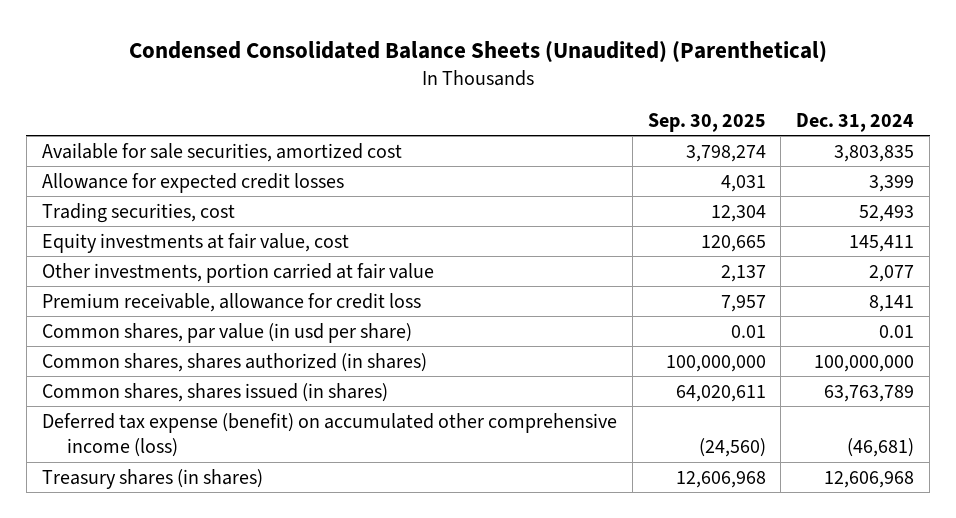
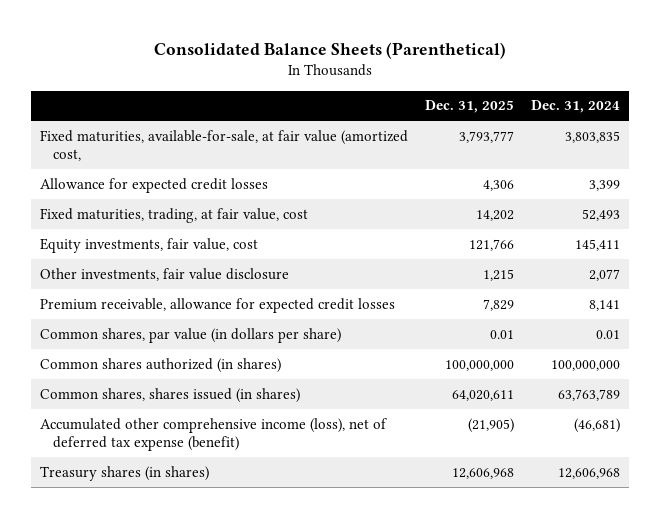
[129,40,828,63] Condensed Consolidated Balance Sheets (Unaudited) (Parenthetical) -> [153,41,506,59] Consolidated Balance Sheets (Parenthetical)
[647,112,766,132] Sep. 30, 2025 -> none
none -> [424,100,514,114] Dec. 31, 2025
[41,142,402,162] Available for sale securities, amortized cost -> [39,129,408,162] Fixed maturities, available-for-sale, at fair value (amortized cost,
[41,202,235,223] Trading securities, cost -> [39,207,308,223] Fixed maturities, trading, at fair value, cost
[41,232,349,253] Equity investments at fair value, cost -> [39,237,258,253] Equity investments, fair value, cost
[41,262,434,283] Other investments, portion carried at fair value -> [39,267,289,281] Other investments, fair value disclosure
[41,292,421,312] Premium receivable, allowance for credit loss -> [39,297,395,313] Premium receivable, allowance for expected credit losses
[41,322,412,343] Common shares, par value (in usd per share) -> [39,327,341,343] Common shares, par value (in dollars per share)
[41,352,427,372] Common shares, shares authorized (in shares) -> [39,357,281,373] Common shares authorized (in shares)
[41,412,617,458] Deferred tax expense (benefit) on accumulated other comprehensive income (loss) -> [39,417,387,452] Accumulated other comprehensive income (loss), net of deferred tax expense (benefit)

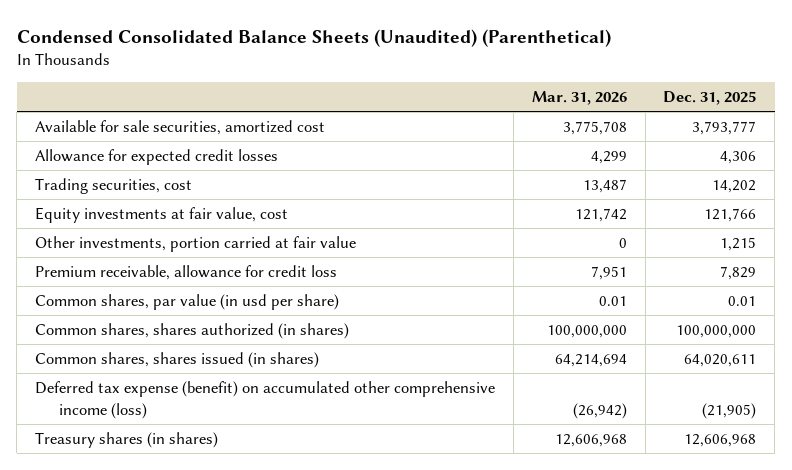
[153,41,506,59] Consolidated Balance Sheets (Parenthetical) -> [16,28,611,47] Condensed Consolidated Balance Sheets (Unaudited) (Parenthetical)
[531,100,621,114] Dec. 31, 2024 -> none
none -> [531,91,627,106] Mar. 31, 2026
[39,129,408,162] Fixed maturities, available-for-sale, at fair value (amortized cost, -> [35,120,326,136] Available for sale securities, amortized cost
[39,207,308,223] Fixed maturities, trading, at fair value, cost -> [35,178,193,195] Trading securities, cost
[39,237,258,253] Equity investments, fair value, cost -> [35,207,289,224] Equity investments at fair value, cost
[39,267,289,281] Other investments, fair value disclosure -> [35,236,357,253] Other investments, portion carried at fair value
[39,297,395,313] Premium receivable, allowance for expected credit losses -> [35,265,338,281] Premium receivable, allowance for credit loss
[39,327,341,343] Common shares, par value (in dollars per share) -> [35,294,340,311] Common shares, par value (in usd per share)
[39,357,281,373] Common shares authorized (in shares) -> [35,323,350,340] Common shares, shares authorized (in shares)
[39,417,387,452] Accumulated other comprehensive income (loss), net of deferred tax expense (benefit) -> [35,381,496,419] Deferred tax expense (benefit) on accumulated other comprehensive income (loss)

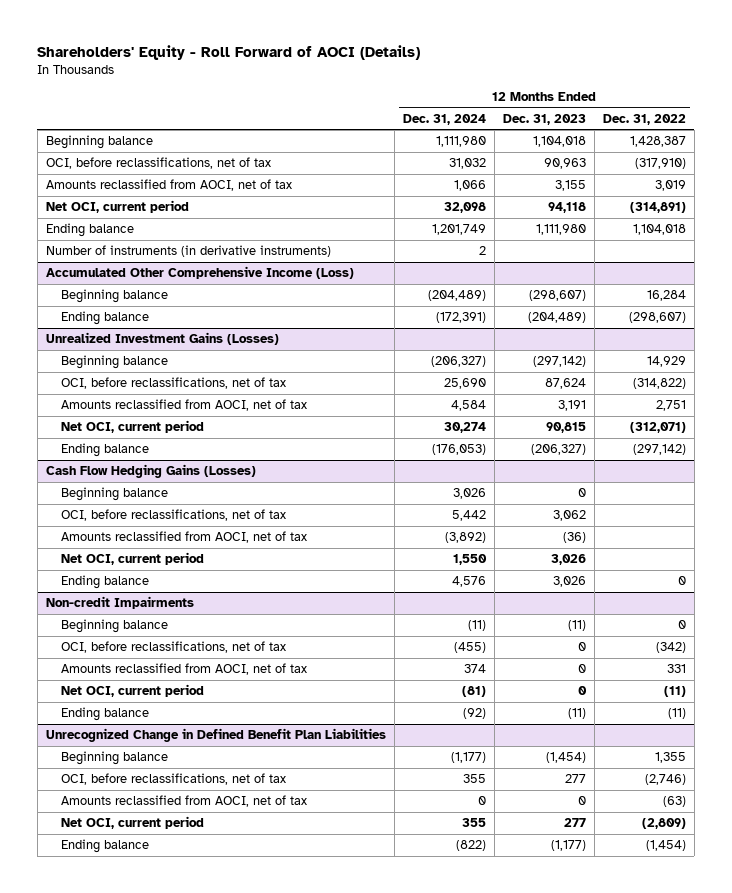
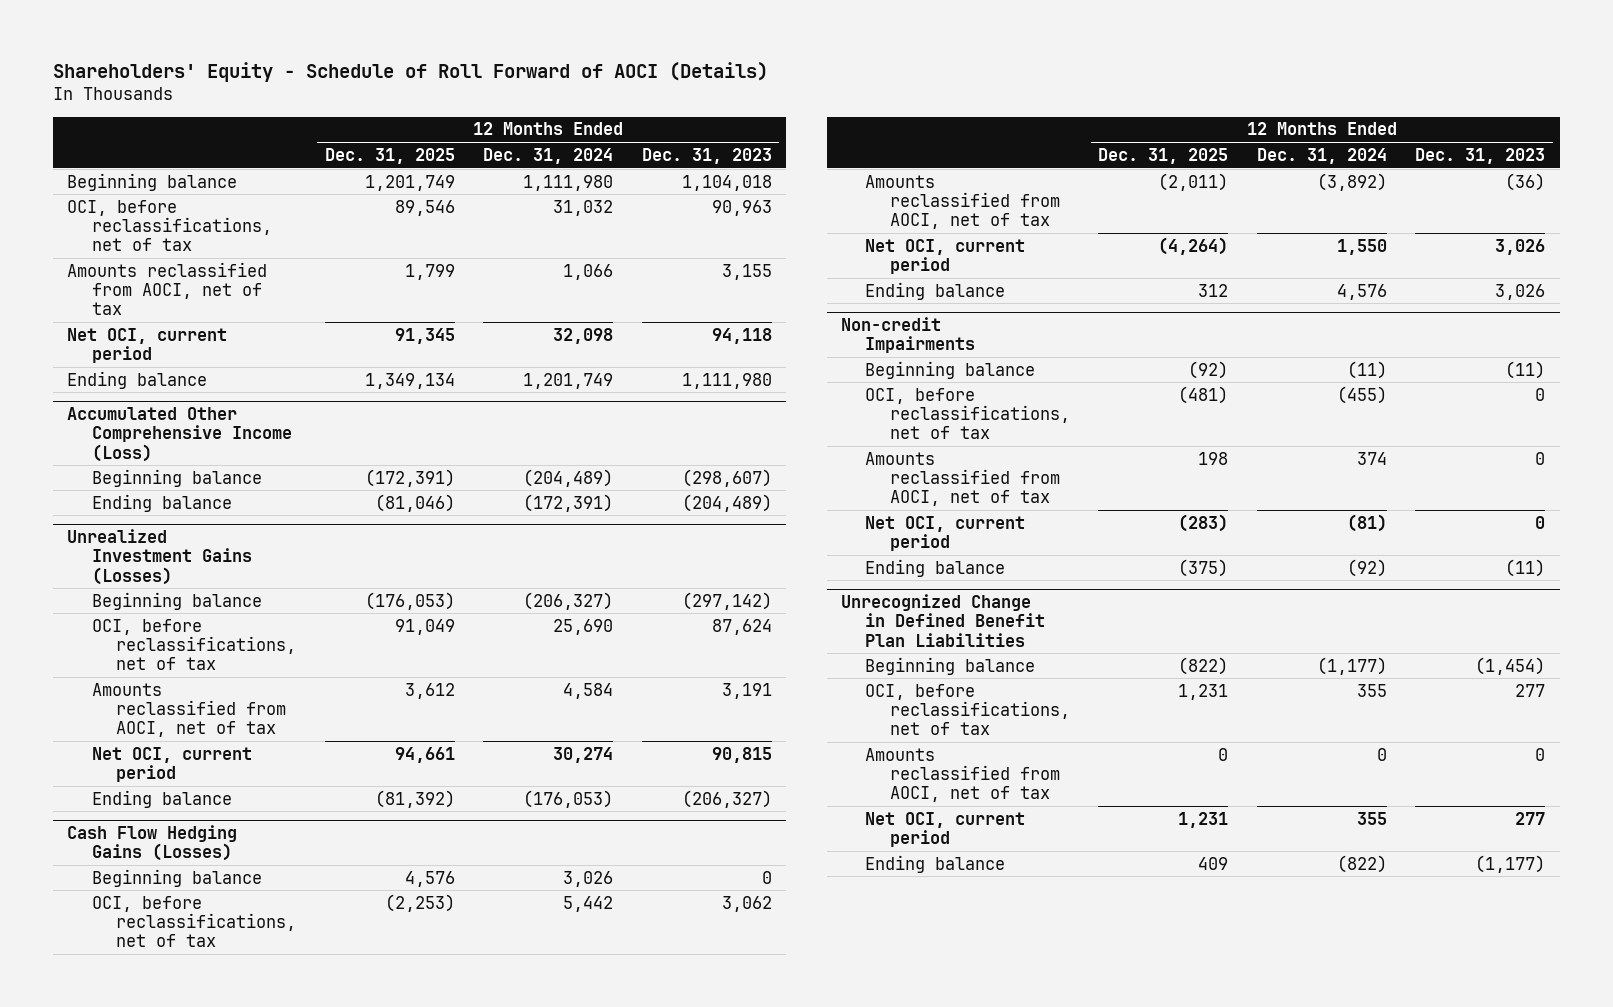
[37,44,421,60] Shareholders' Equity - Roll Forward of AOCI (Details) -> [53,62,769,83] Shareholders' Equity - Schedule of Roll Forward of AOCI (Details)
[602,113,686,125] Dec. 31, 2022 -> none
none -> [324,147,455,164] Dec. 31, 2025
[45,245,331,258] Number of instruments (in derivative instruments) -> none

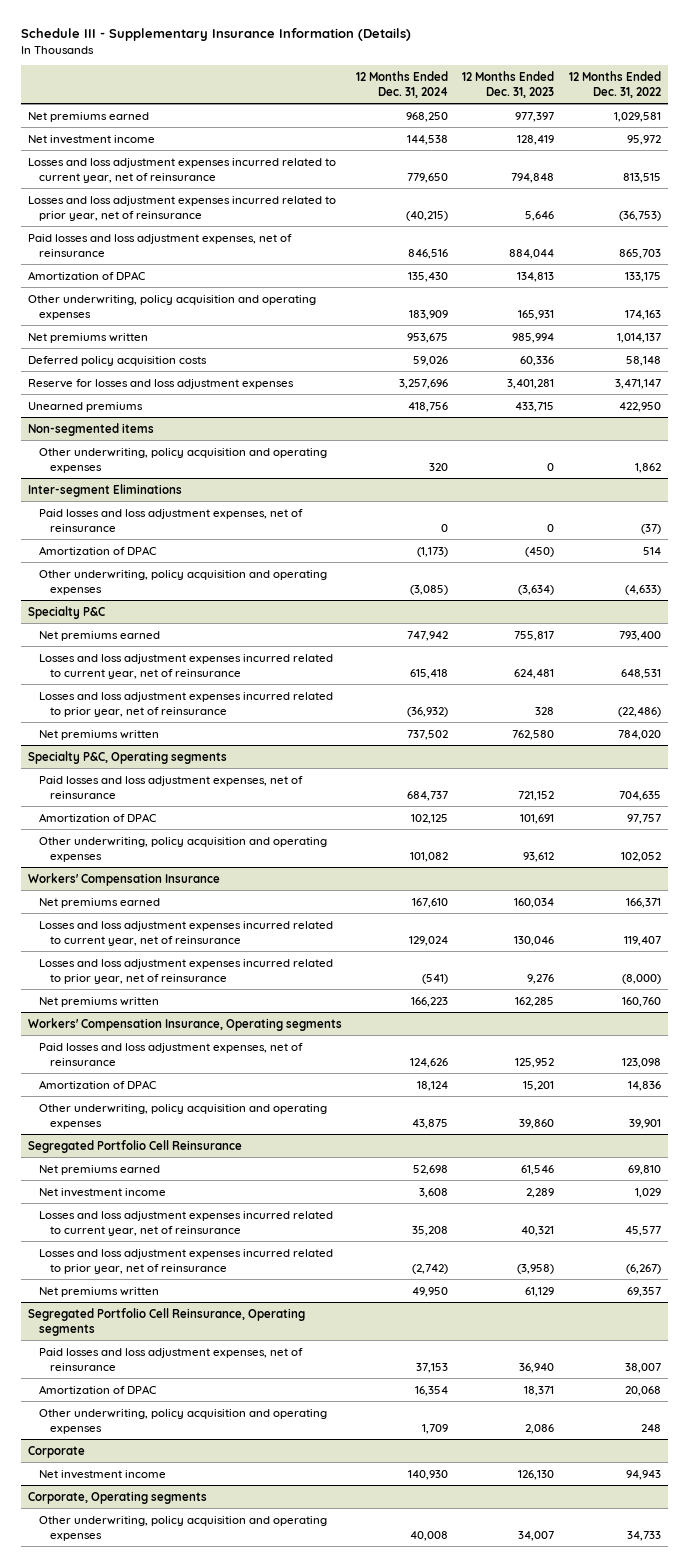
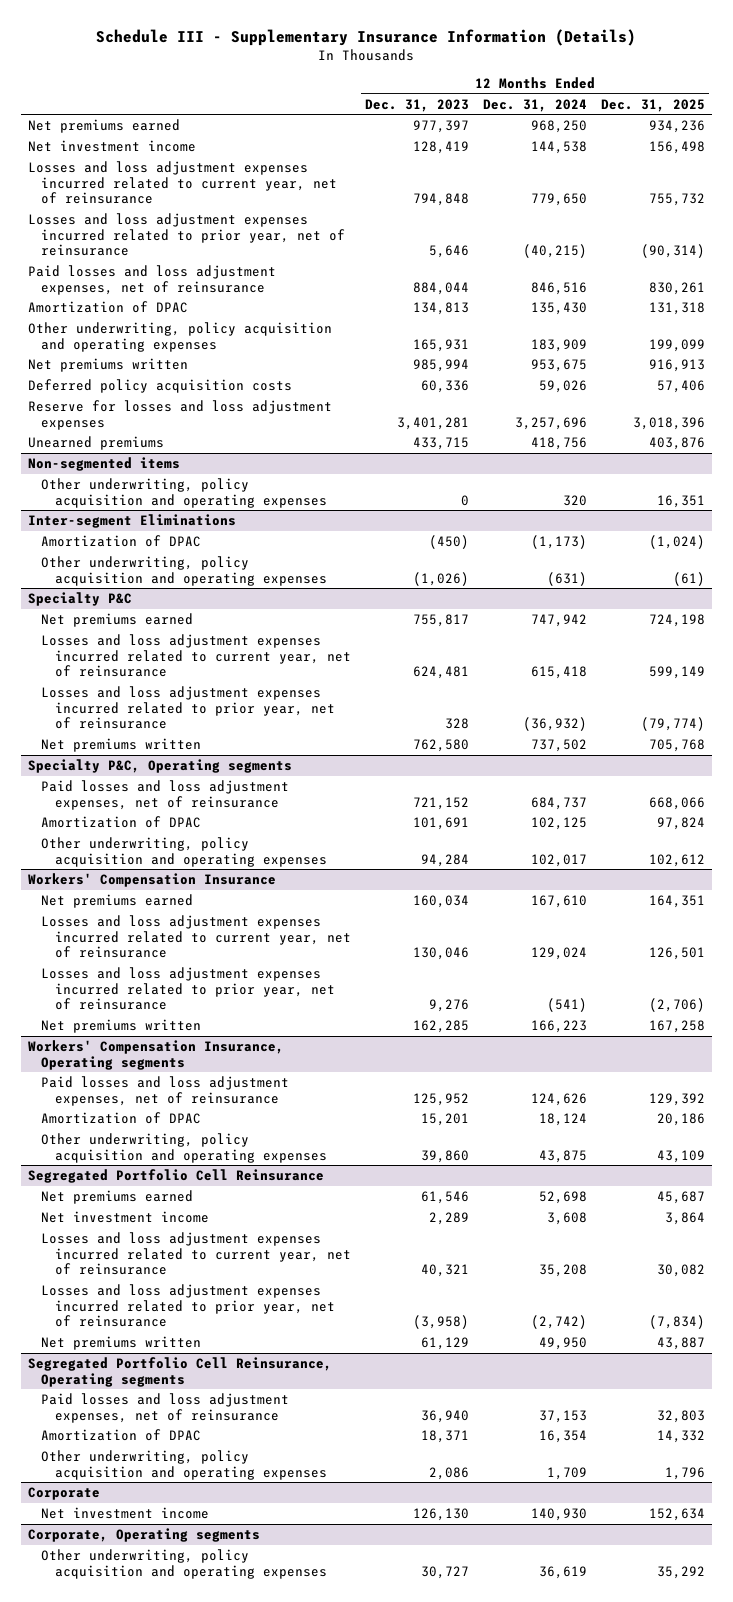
[568,70,661,98] 12 Months Ended Dec. 31, 2022 -> none
none -> [600,98,705,112] Dec. 31, 2025
[38,508,303,532] Paid losses and loss adjustment expenses, net of reinsurance -> none
[410,584,449,595] (3,085) -> [546,571,587,586] (631)
[518,584,555,595] (3,634) -> [412,571,469,586] (1,026)
[410,851,449,862] 101,082 -> [530,853,587,867] 102,017
[523,851,555,862] 93,612 -> [420,853,469,867] 94,284
[410,1530,449,1541] 40,008 -> [538,1565,587,1579] 36,619
[518,1530,555,1541] 34,007 -> [420,1565,469,1579] 30,727

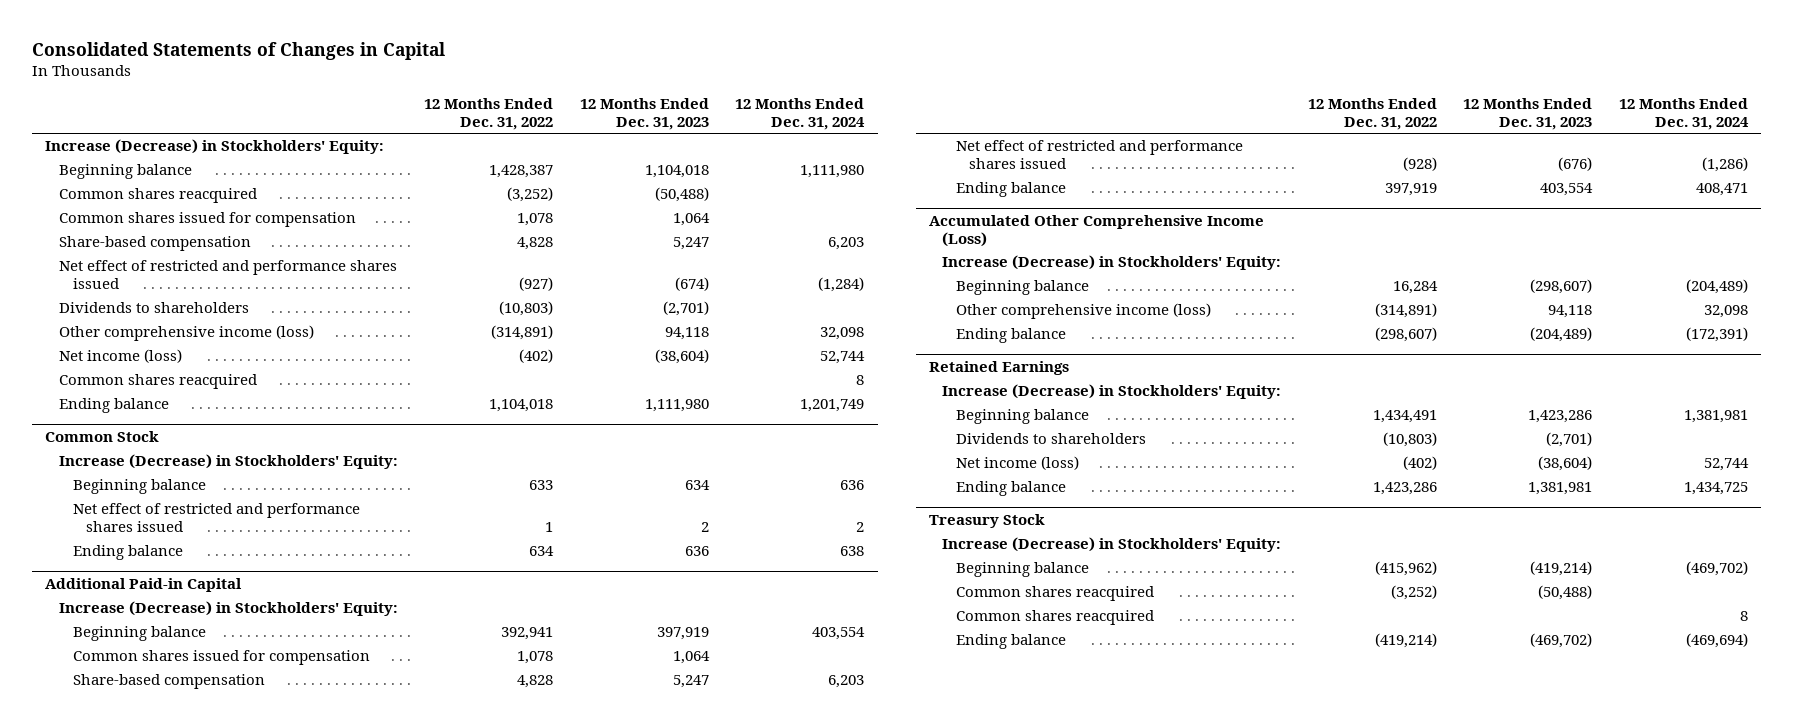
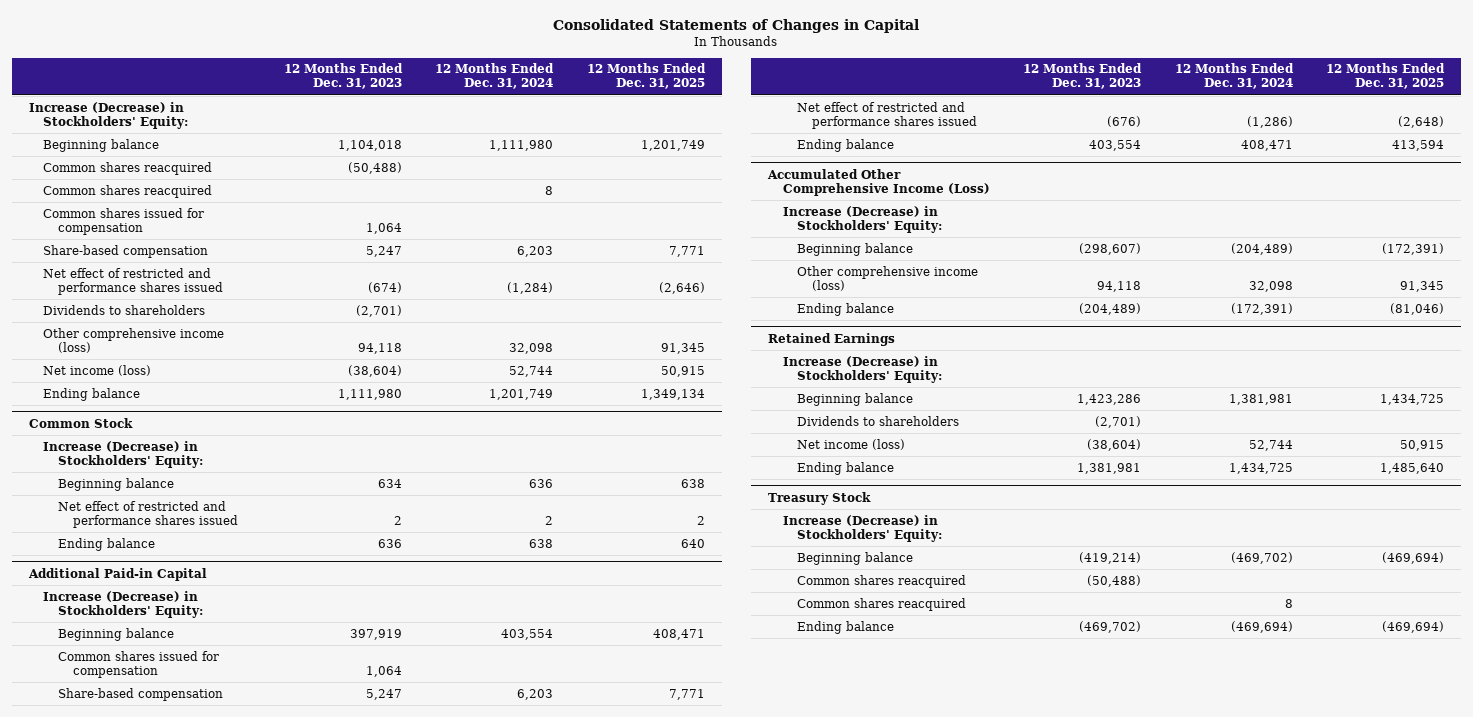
[424,97,554,130] 12 Months Ended Dec. 31, 2022 -> none
none -> [586,63,706,90] 12 Months Ended Dec. 31, 2025
[58,374,257,390] Common shares reacquired -> [43,184,213,198] Common shares reacquired

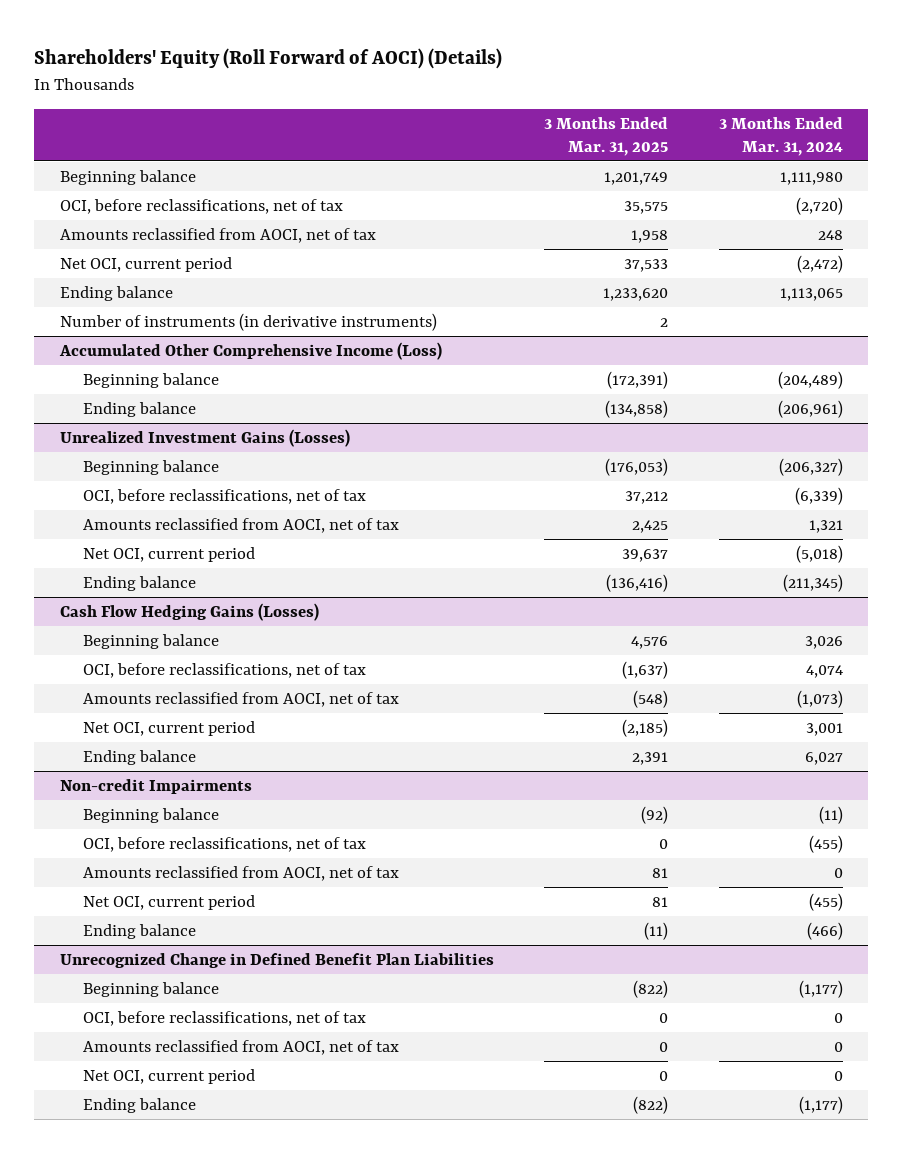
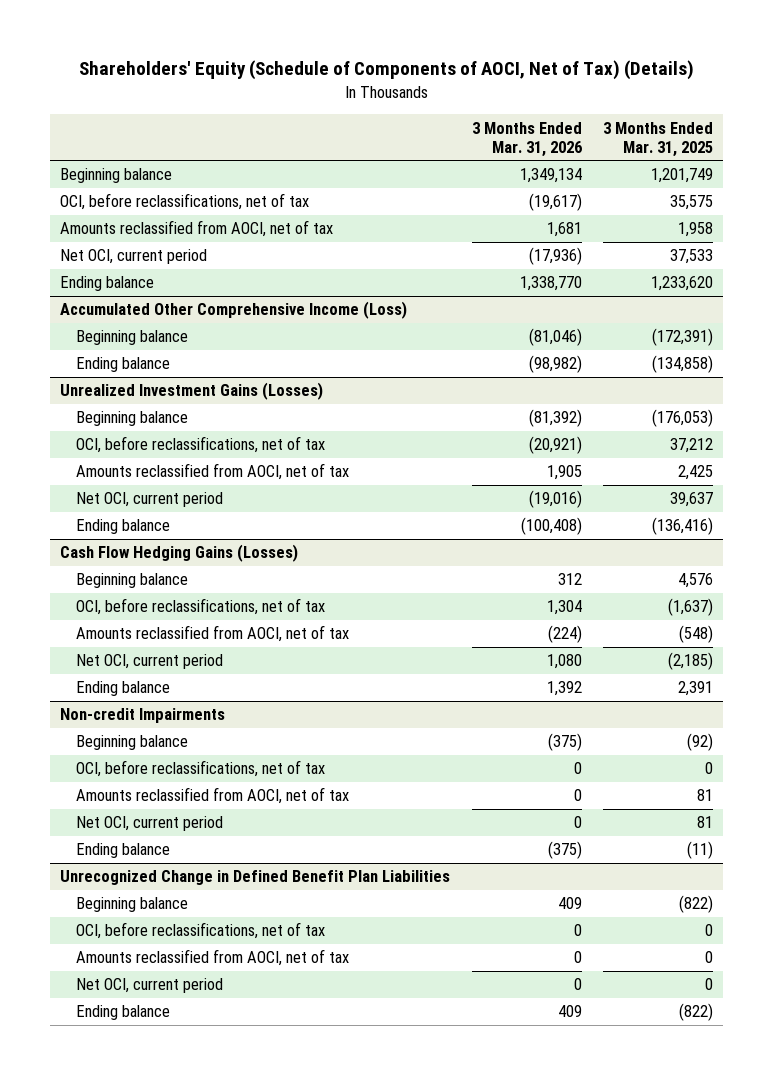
[34,48,503,70] Shareholders' Equity (Roll Forward of AOCI) (Details) -> [78,60,694,81] Shareholders' Equity (Schedule of Components of AOCI, Net of Tax) (Details)
[719,117,844,156] 3 Months Ended Mar. 31, 2024 -> none
none -> [471,121,582,157] 3 Months Ended Mar. 31, 2026
[59,313,437,332] Number of instruments (in derivative instruments) -> none

